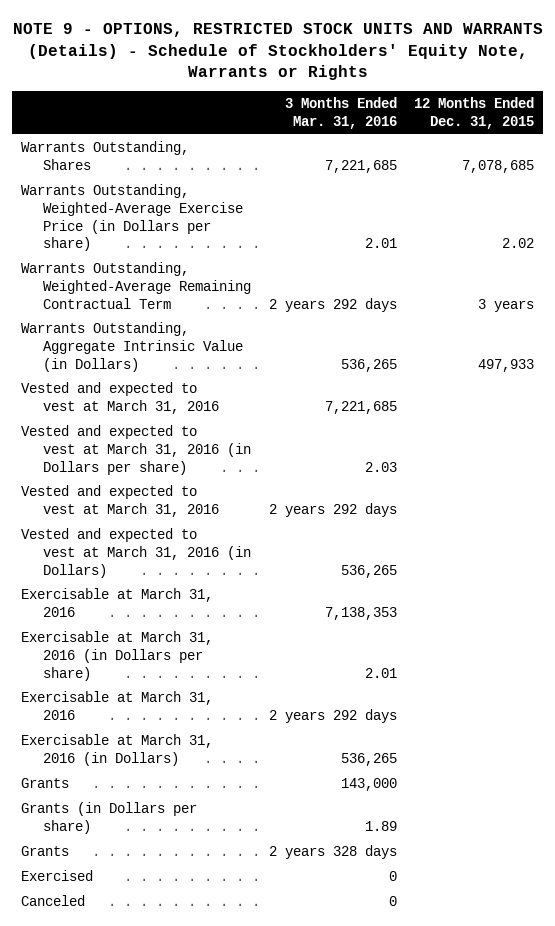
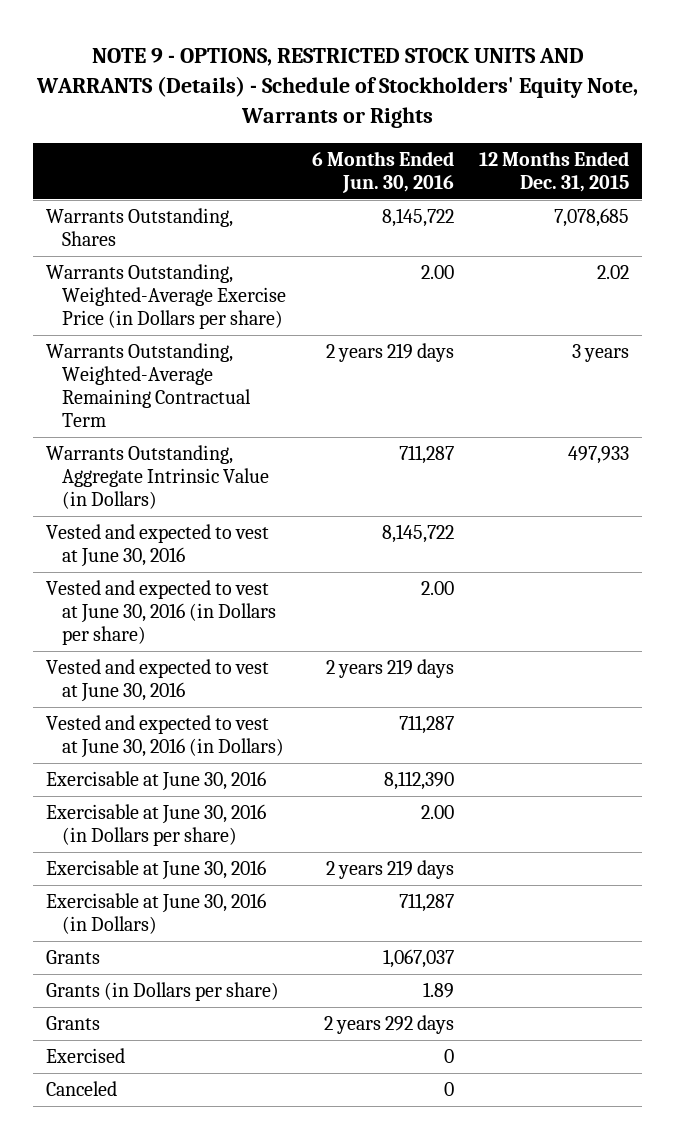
[284,97,397,130] 3 Months Ended Mar. 31, 2016 -> none
none -> [311,150,454,193] 6 Months Ended Jun. 30, 2016
[21,381,220,414] Vested and expected to vest at March 31, 2016 -> [46,524,270,568] Vested and expected to vest at June 30, 2016
[21,424,252,475] Vested and expected to vest at March 31, 2016 (in Dollars per share) -> [46,580,277,646] Vested and expected to vest at June 30, 2016 (in Dollars per share)
[21,484,220,517] Vested and expected to vest at March 31, 2016 -> [46,659,270,703] Vested and expected to vest at June 30, 2016
[21,527,252,578] Vested and expected to vest at March 31, 2016 (in Dollars) -> [46,715,285,759] Vested and expected to vest at June 30, 2016 (in Dollars)
[21,587,214,617] Exercisable at March 31, 2016 -> [46,771,267,792] Exercisable at June 30, 2016
[21,630,214,681] Exercisable at March 31, 2016 (in Dollars per share) -> [46,804,267,847] Exercisable at June 30, 2016 (in Dollars per share)
[21,690,214,720] Exercisable at March 31, 2016 -> [46,860,267,881] Exercisable at June 30, 2016
[21,733,214,766] Exercisable at March 31, 2016 (in Dollars) -> [46,893,267,935] Exercisable at June 30, 2016 (in Dollars)

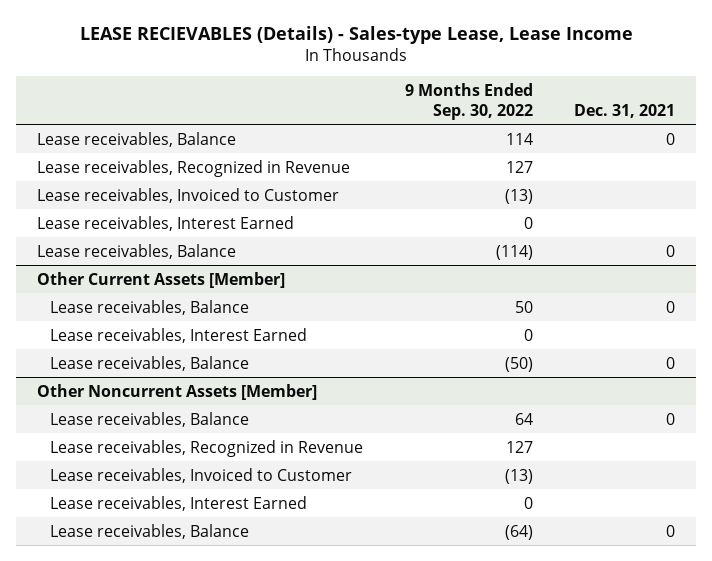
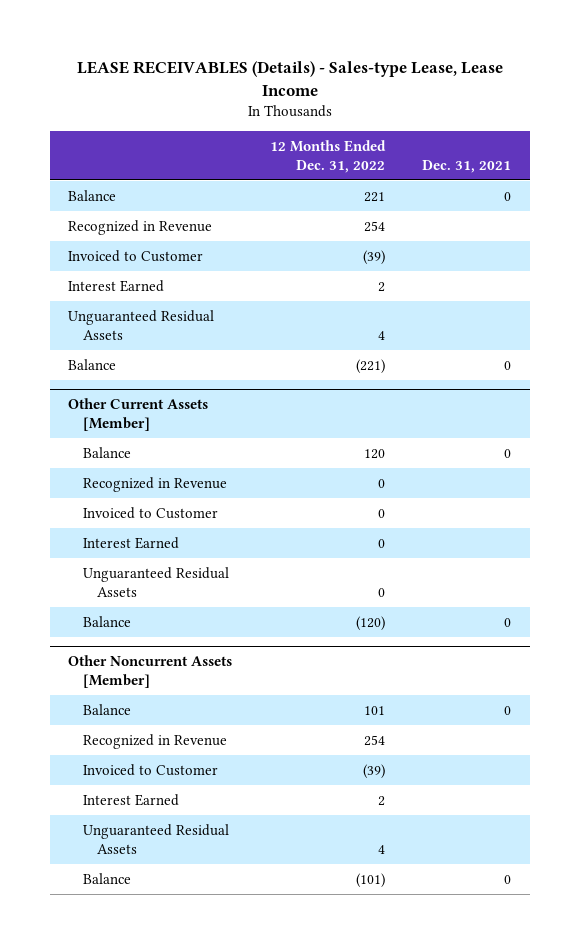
[79,25,633,44] LEASE RECIEVABLES (Details) - Sales-type Lease, Lease Income -> [76,60,503,96] LEASE RECEIVABLES (Details) - Sales-type Lease, Lease Income
[404,82,533,120] 9 Months Ended Sep. 30, 2022 -> none
none -> [269,139,386,173] 12 Months Ended Dec. 31, 2022
[36,131,236,147] Lease receivables, Balance -> none
[36,243,236,259] Lease receivables, Balance -> none
none -> [68,189,117,201] Balance
[36,159,350,177] Lease receivables, Recognized in Revenue -> [68,219,213,235] Recognized in Revenue
[36,187,339,203] Lease receivables, Invoiced to Customer -> [68,249,204,262] Invoiced to Customer
[36,215,294,231] Lease receivables, Interest Earned -> [68,279,165,292] Interest Earned
none -> [68,309,215,340] Unguaranteed Residual Assets
none -> [68,358,117,370] Balance
[50,299,250,315] Lease receivables, Balance -> none
[50,355,250,371] Lease receivables, Balance -> none
none -> [82,446,131,458] Balance
none -> [82,476,227,492] Recognized in Revenue
none -> [82,506,218,519] Invoiced to Customer
[50,327,308,343] Lease receivables, Interest Earned -> [82,536,179,549] Interest Earned
none -> [82,566,229,597] Unguaranteed Residual Assets
none -> [82,615,131,627] Balance
[50,411,250,427] Lease receivables, Balance -> none
[50,523,250,539] Lease receivables, Balance -> none
none -> [82,703,131,715] Balance
[50,439,364,457] Lease receivables, Recognized in Revenue -> [82,733,227,749] Recognized in Revenue
[50,467,353,483] Lease receivables, Invoiced to Customer -> [82,763,218,776] Invoiced to Customer
[50,495,308,511] Lease receivables, Interest Earned -> [82,793,179,806] Interest Earned
none -> [82,823,229,854] Unguaranteed Residual Assets
none -> [82,872,131,884] Balance

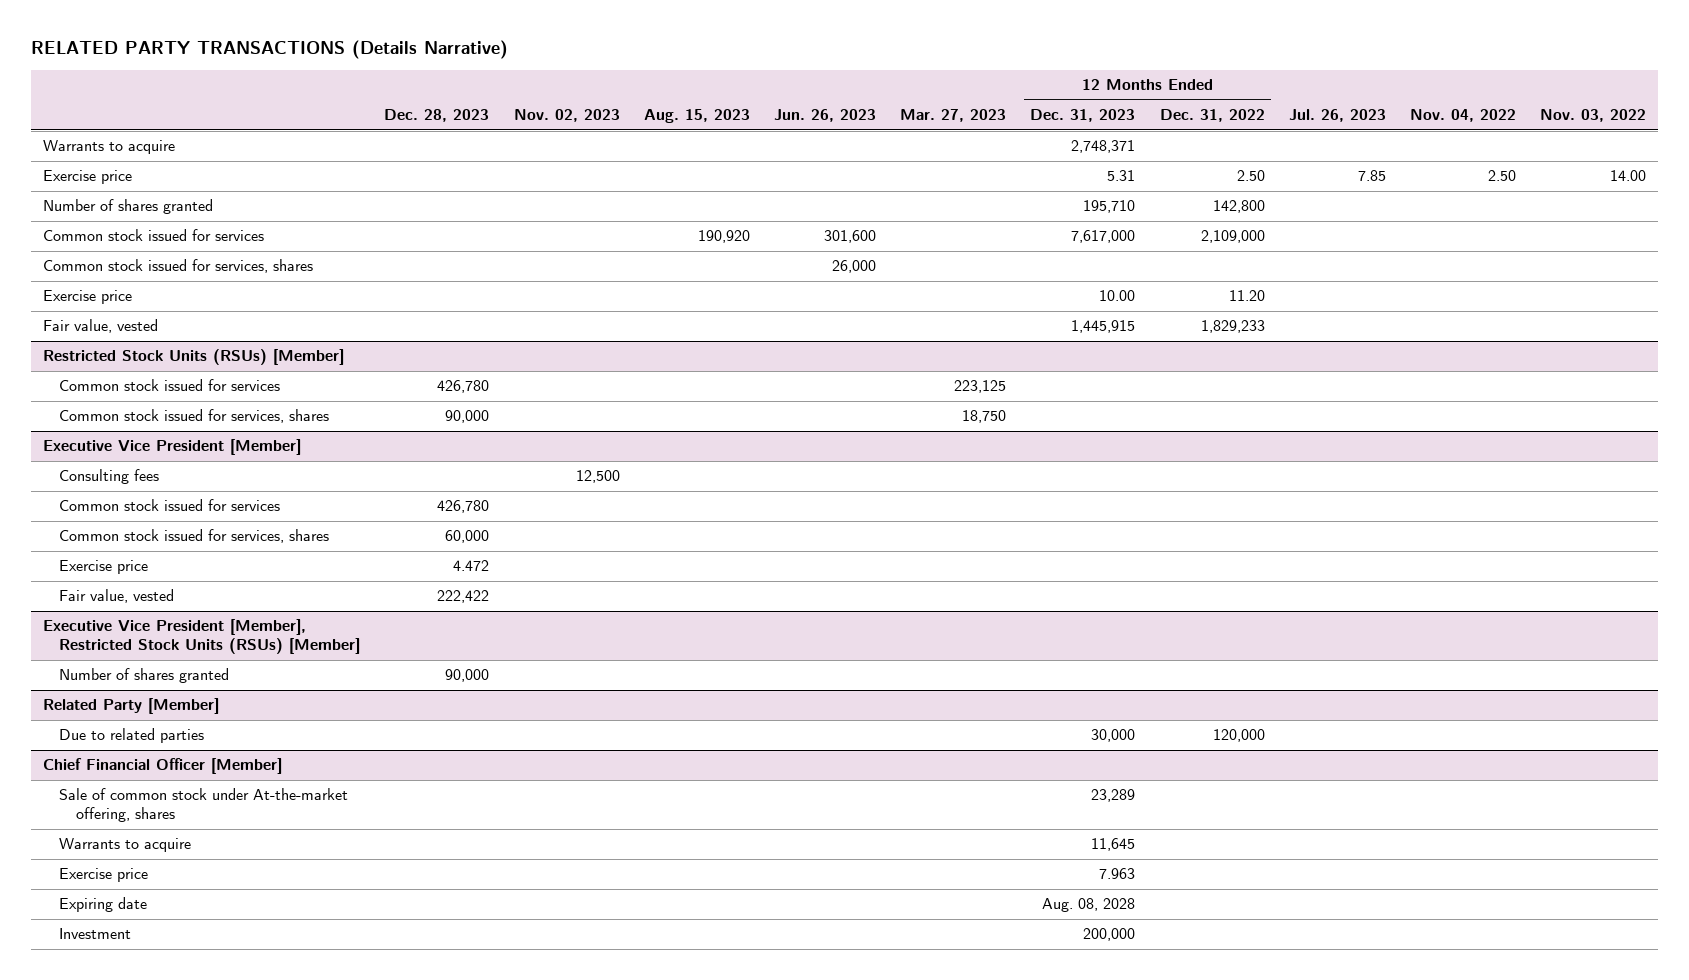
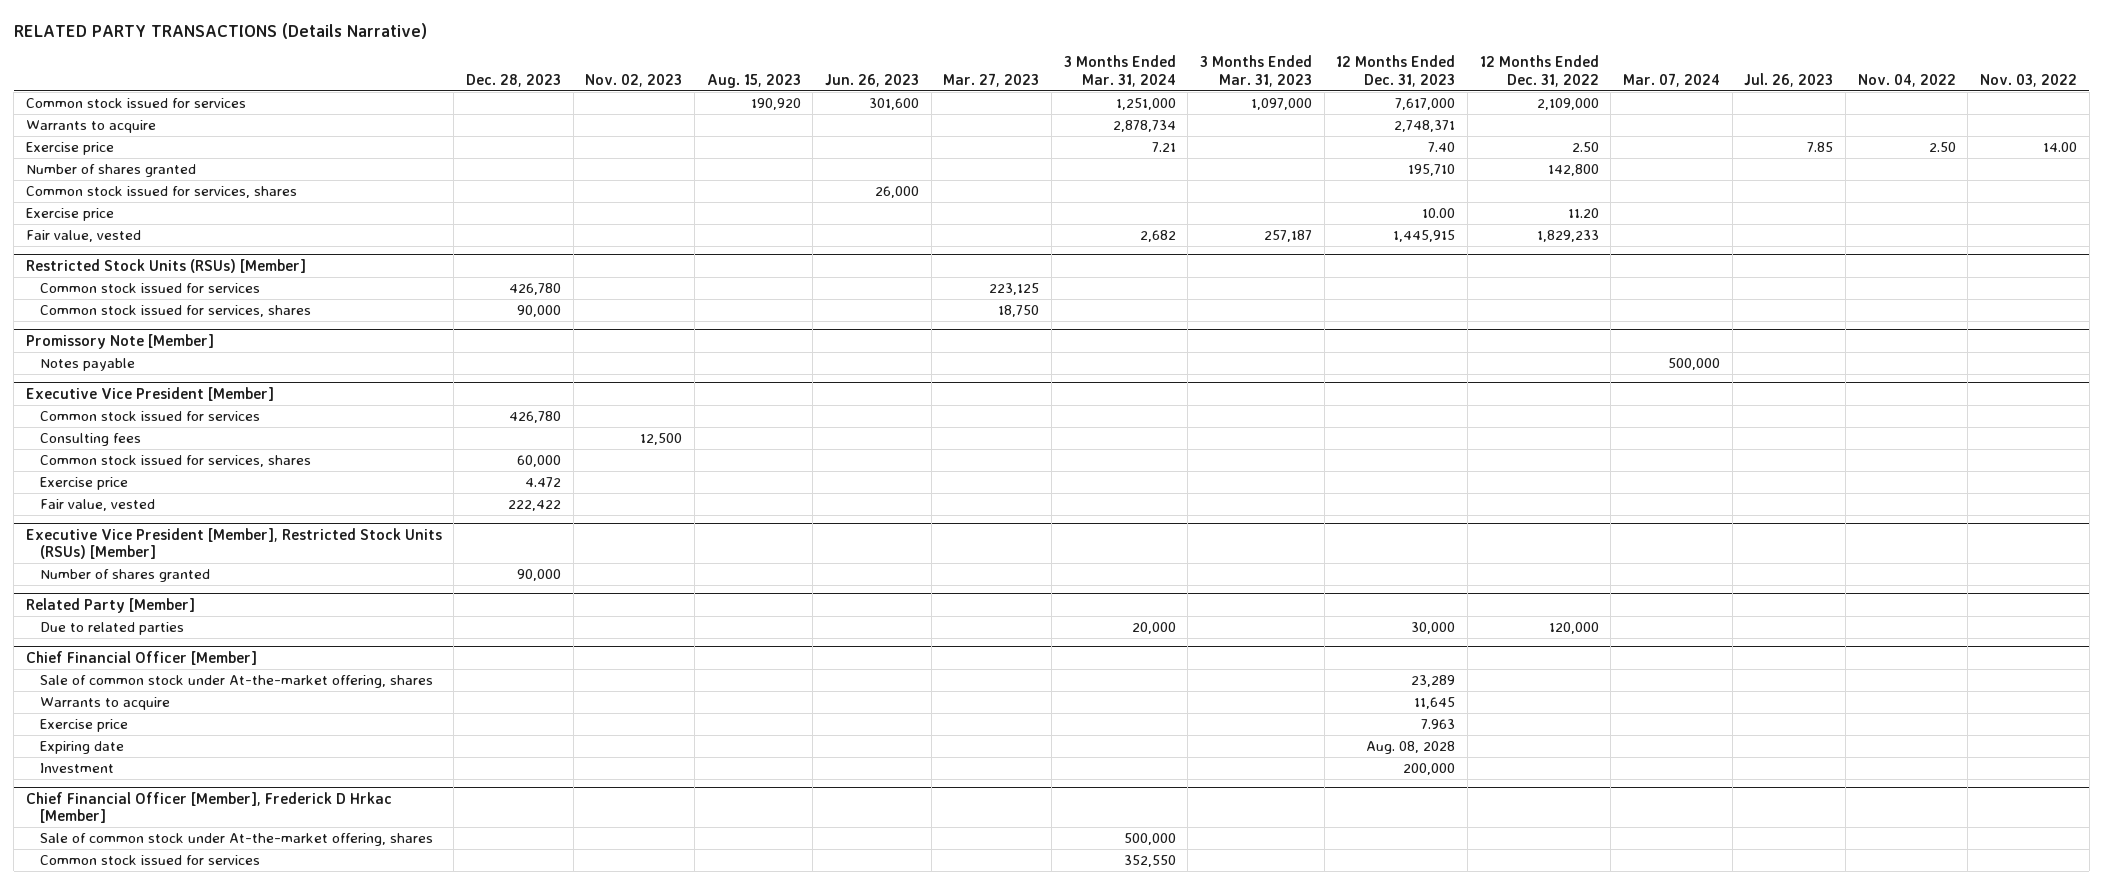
none -> [1063,55,1176,87] 3 Months Ended Mar. 31, 2024
none -> [1200,55,1313,87] 3 Months Ended Mar. 31, 2023
none -> [1622,72,1720,87] Mar. 07, 2024
[42,229,264,242] Common stock issued for services -> [25,98,246,109] Common stock issued for services
[1107,170,1136,182] 5.31 -> [1428,142,1456,153] 7.40
none -> [25,333,214,349] Promissory Note [Member]
none -> [40,358,136,372] Notes payable
[59,469,160,485] Consulting fees -> [40,433,142,447] Consulting fees
none -> [25,791,392,823] Chief Financial Officer [Member], Frederick D Hrkac [Member]
none -> [40,833,434,847] Sale of common stock under At-the-market offering, shares
none -> [40,855,261,866] Common stock issued for services

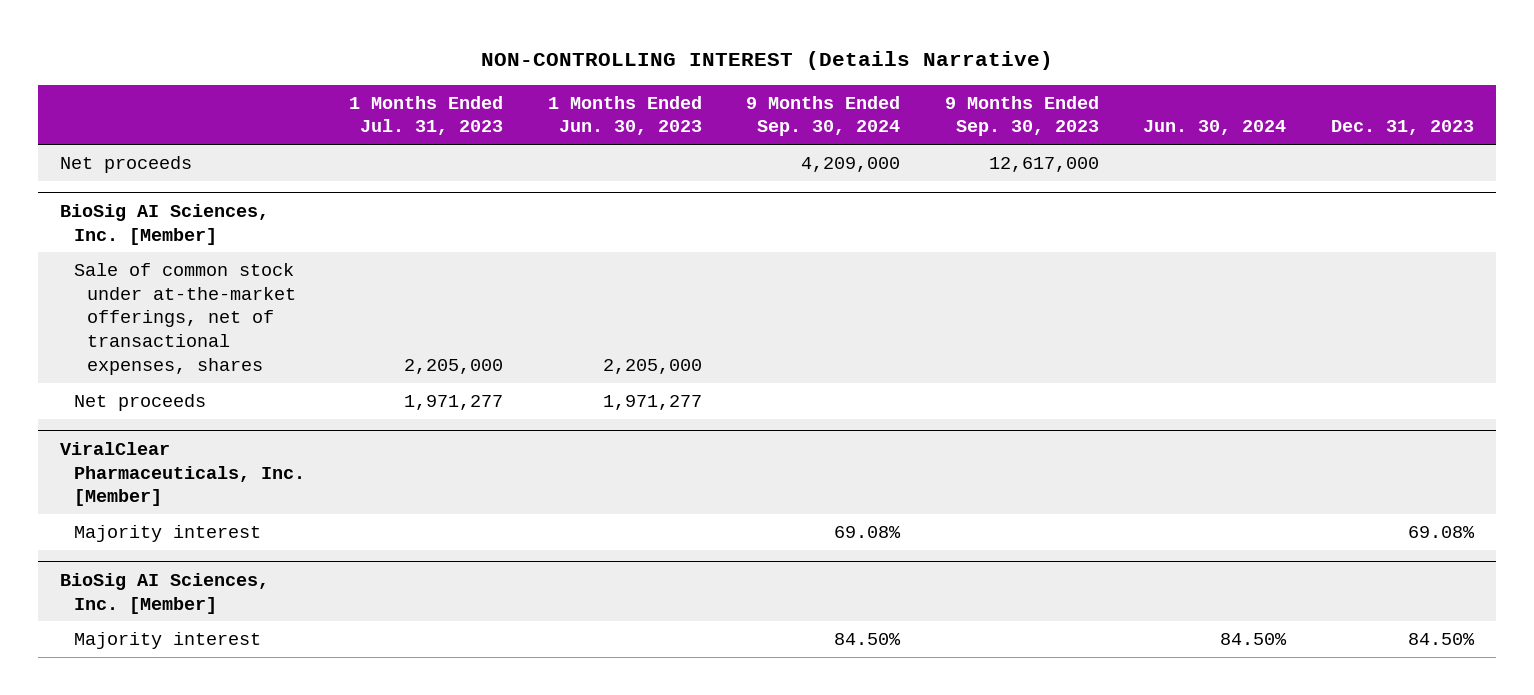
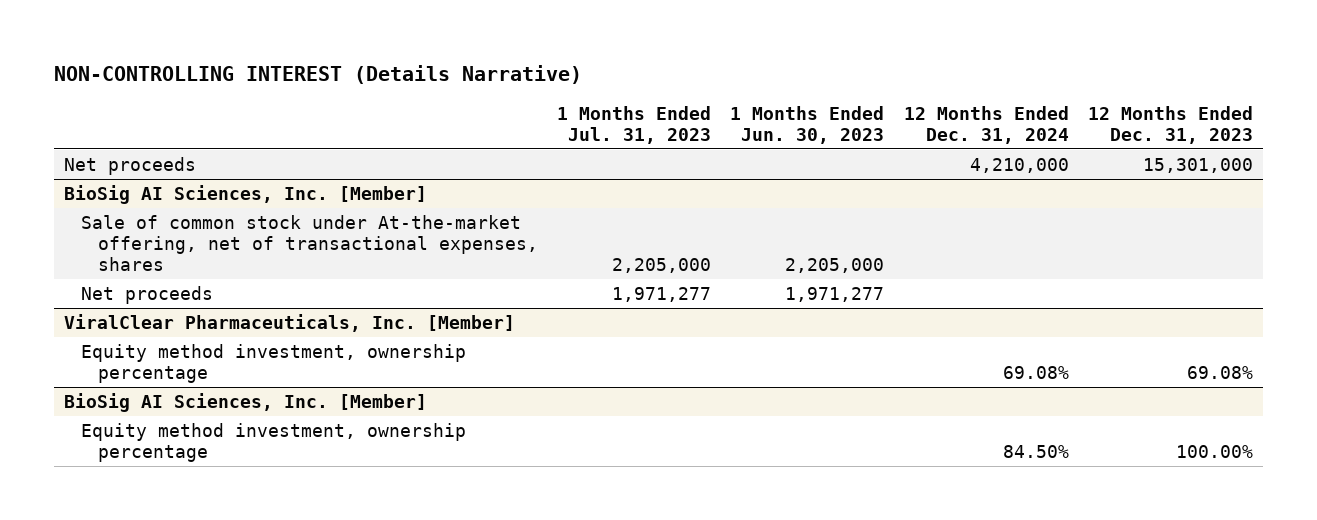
[746,95,901,137] 9 Months Ended Sep. 30, 2024 -> none
[944,95,1099,137] 9 Months Ended Sep. 30, 2023 -> none
[1143,120,1287,136] Jun. 30, 2024 -> none
[1330,120,1474,136] Dec. 31, 2023 -> none
none -> [903,105,1069,144] 12 Months Ended Dec. 31, 2024
none -> [1088,105,1254,144] 12 Months Ended Dec. 31, 2023
[73,262,297,375] Sale of common stock under at-the-market offerings, net of transactional expenses, shares -> [80,214,538,272] Sale of common stock under At-the-market offering, net of transactional expenses, shares
[73,524,261,542] Majority interest -> [80,343,466,384] Equity method investment, ownership percentage
[73,631,261,649] Majority interest -> [80,422,466,463] Equity method investment, ownership percentage

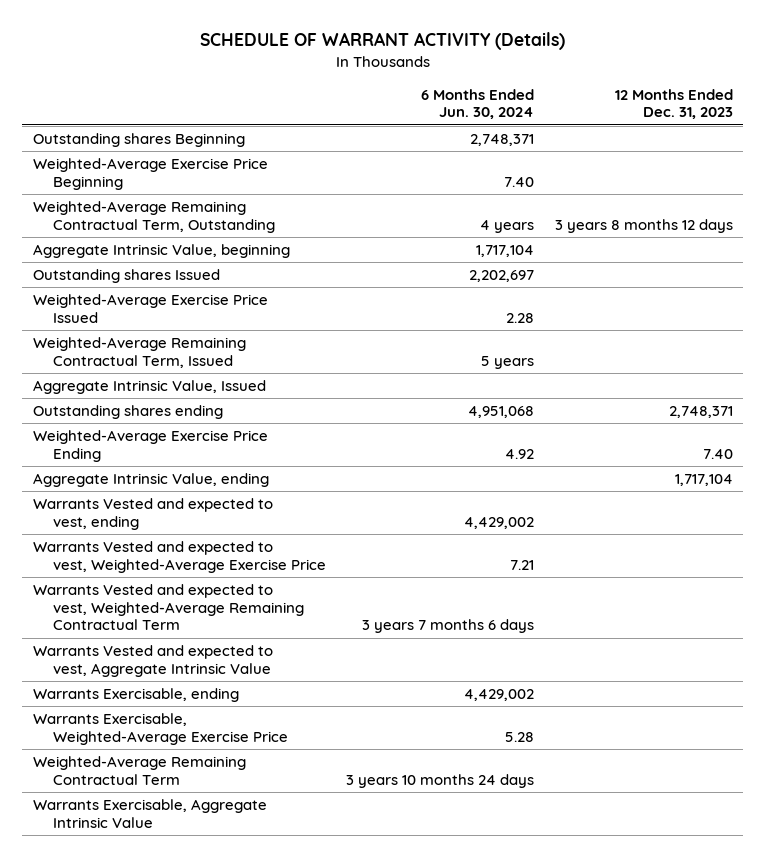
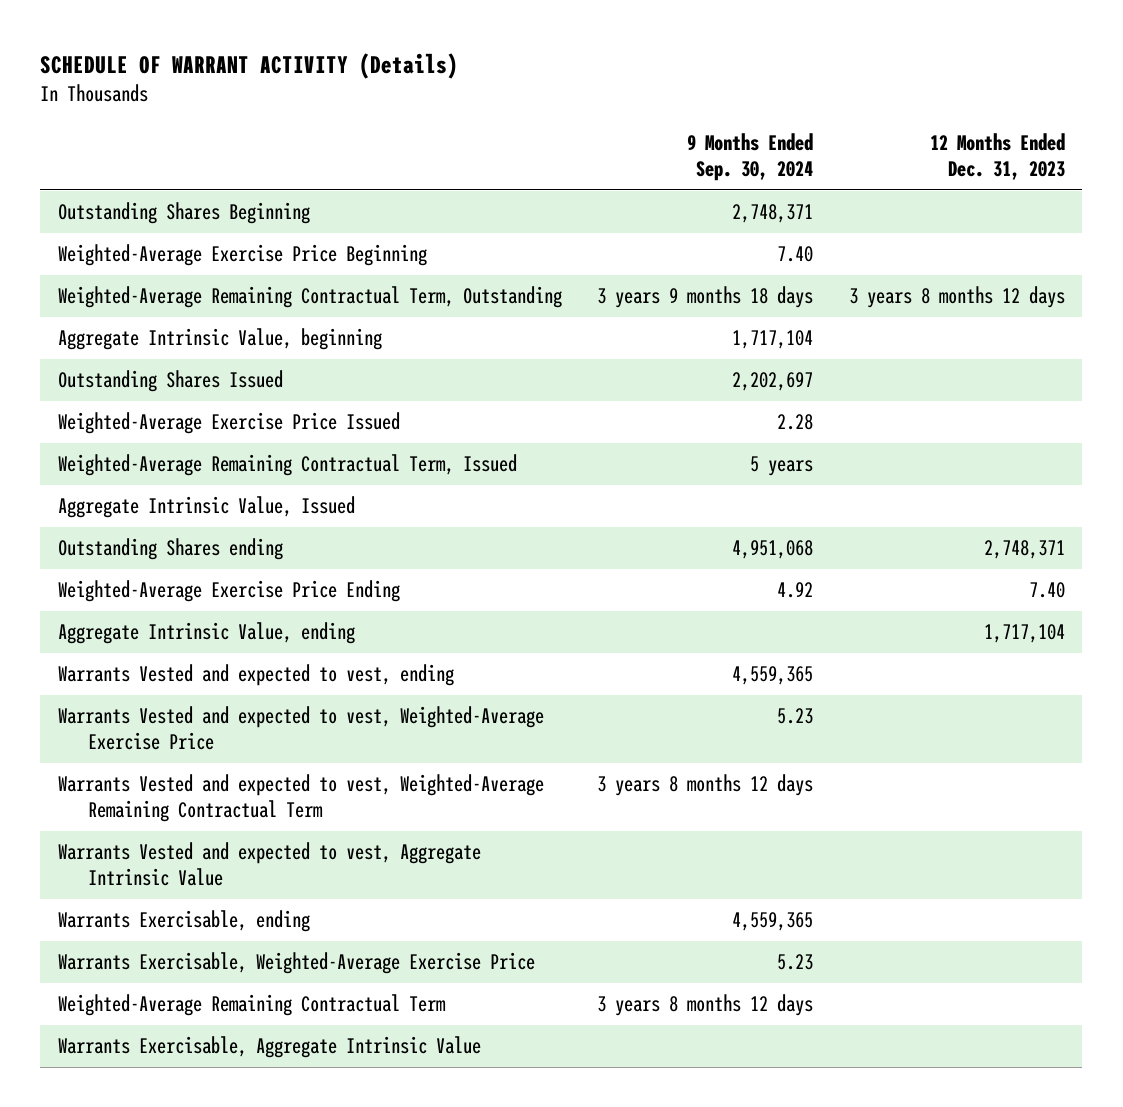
[421,88,535,120] 6 Months Ended Jun. 30, 2024 -> none
none -> [687,133,814,181] 9 Months Ended Sep. 30, 2024
[32,133,245,148] Outstanding shares Beginning -> [57,202,310,225] Outstanding Shares Beginning
[32,269,220,284] Outstanding shares Issued -> [57,370,283,393] Outstanding Shares Issued
[32,405,223,420] Outstanding shares ending -> [57,538,283,561] Outstanding Shares ending

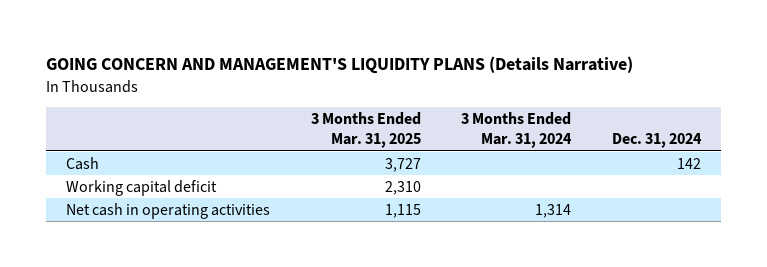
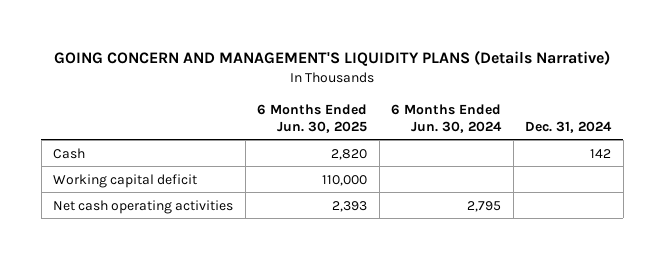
[310,112,421,149] 3 Months Ended Mar. 31, 2025 -> none
[461,112,573,149] 3 Months Ended Mar. 31, 2024 -> none
none -> [257,103,368,133] 6 Months Ended Jun. 30, 2025
none -> [391,103,503,133] 6 Months Ended Jun. 30, 2024
[66,202,271,219] Net cash in operating activities -> [53,199,234,214] Net cash operating activities

